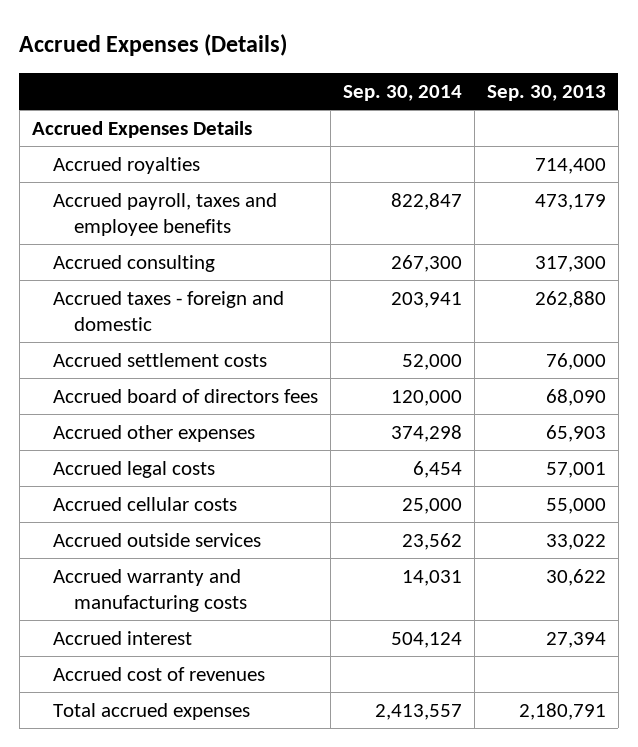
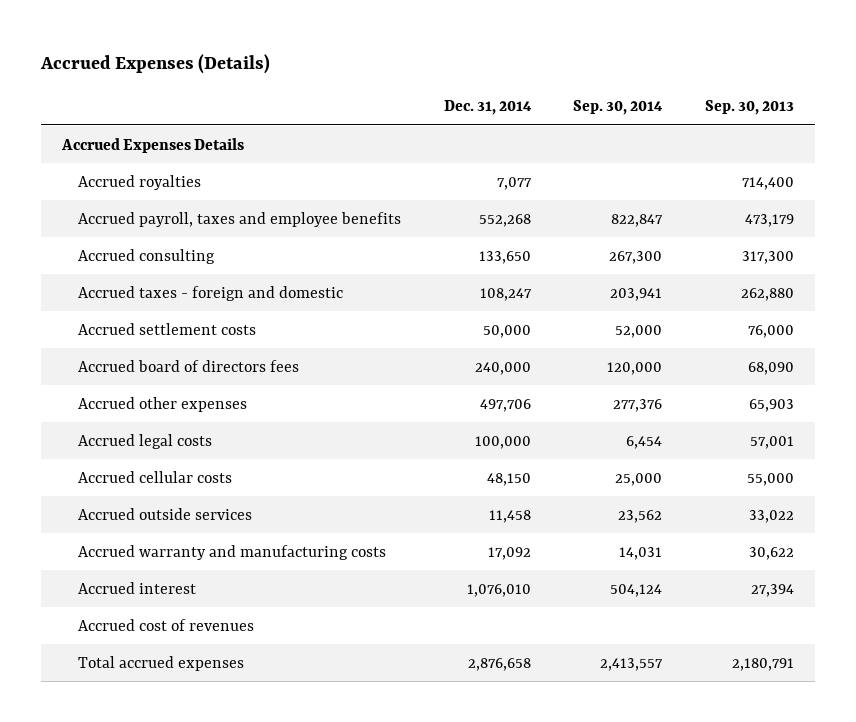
none -> [443,100,532,116] Dec. 31, 2014
[390,424,462,442] 374,298 -> [613,398,663,412] 277,376

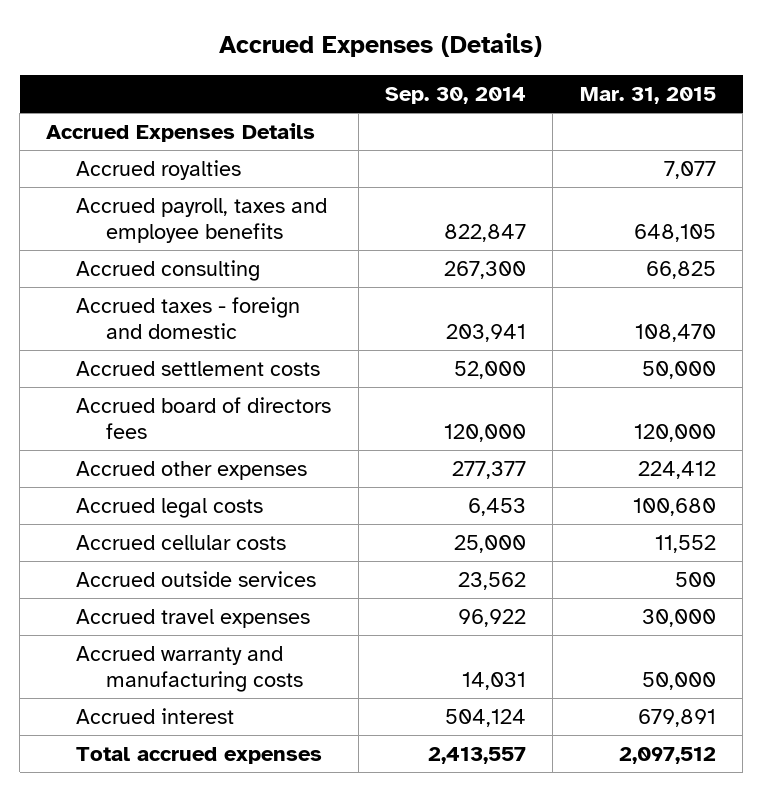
[443,100,532,116] Dec. 31, 2014 -> none
[704,100,794,116] Sep. 30, 2013 -> none
none -> [579,87,716,105] Mar. 31, 2015
[613,398,663,412] 277,376 -> [451,461,526,480] 277,377
[626,435,663,449] 6,454 -> [467,498,526,517] 6,453
none -> [76,609,311,629] Accrued travel expenses
[77,618,254,631] Accrued cost of revenues -> none

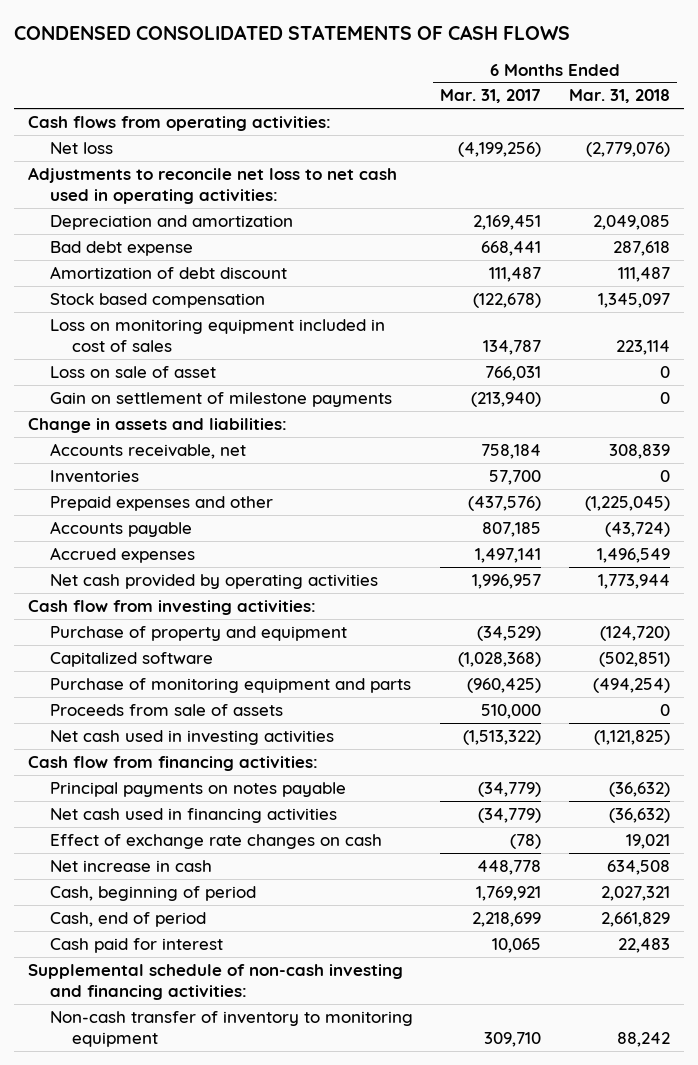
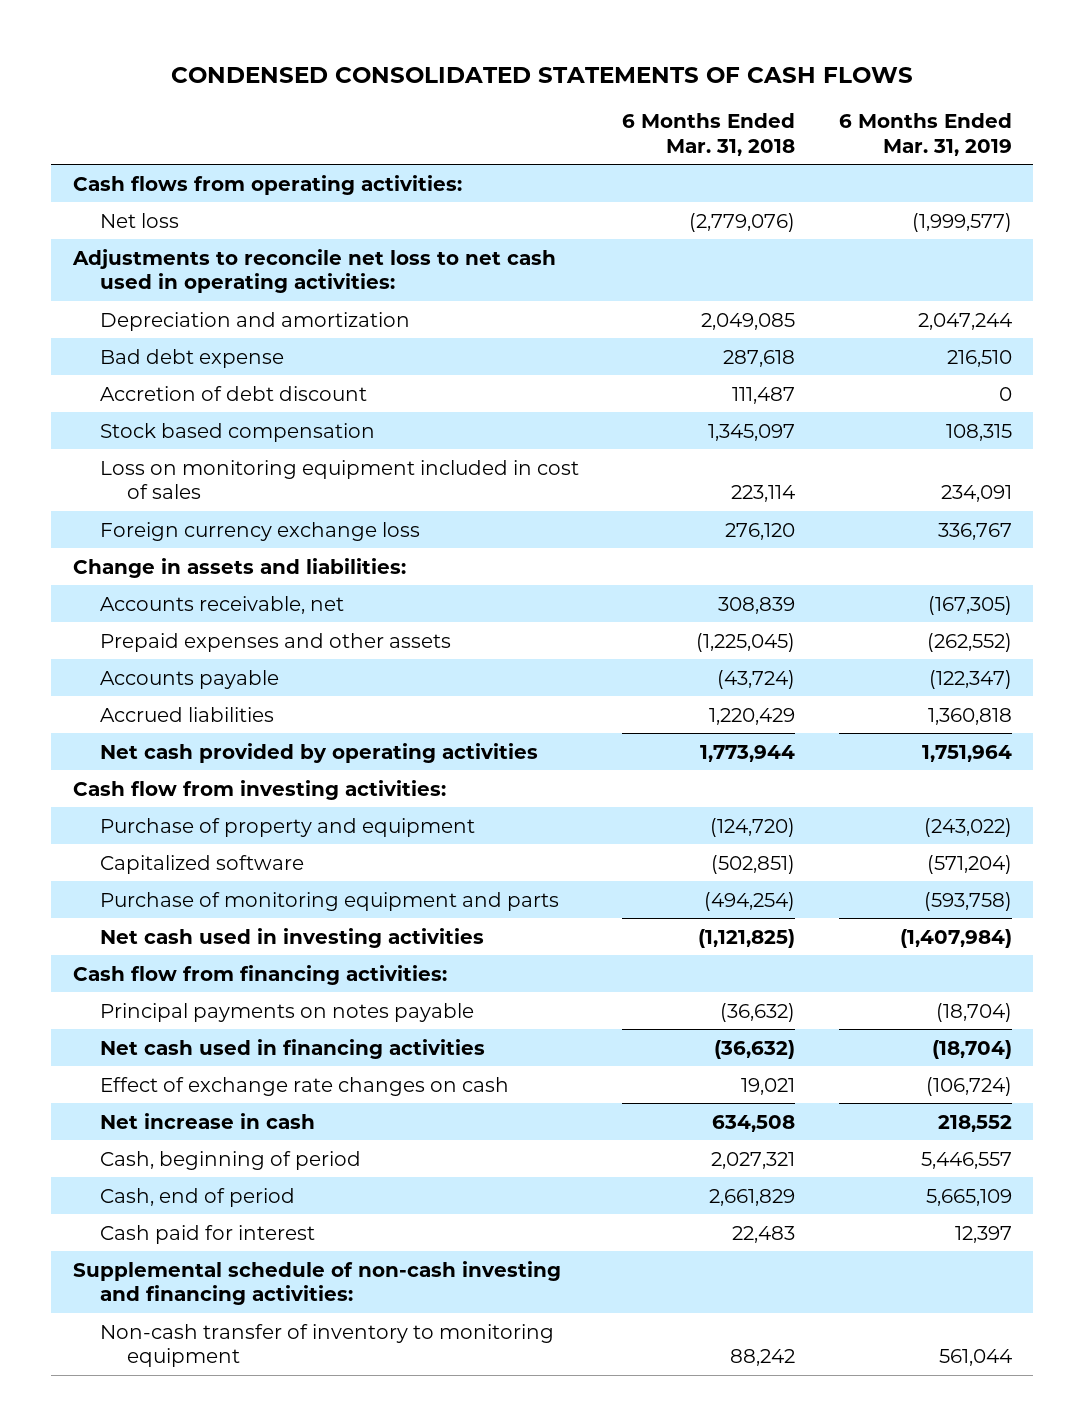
[440,89,542,104] Mar. 31, 2017 -> none
none -> [838,113,1012,156] 6 Months Ended Mar. 31, 2019
[49,265,287,279] Amortization of debt discount -> [100,385,368,401] Accretion of debt discount
[49,365,216,378] Loss on sale of asset -> none
[49,391,392,407] Gain on settlement of milestone payments -> none
none -> [100,521,421,541] Foreign currency exchange loss
[49,469,139,483] Inventories -> none
[49,495,273,511] Prepaid expenses and other -> [100,632,452,652] Prepaid expenses and other assets
[49,546,195,563] Accrued expenses -> [100,706,275,722] Accrued liabilities
[597,547,671,563] 1,496,549 -> [709,707,796,725] 1,220,429
[49,703,283,716] Proceeds from sale of assets -> none

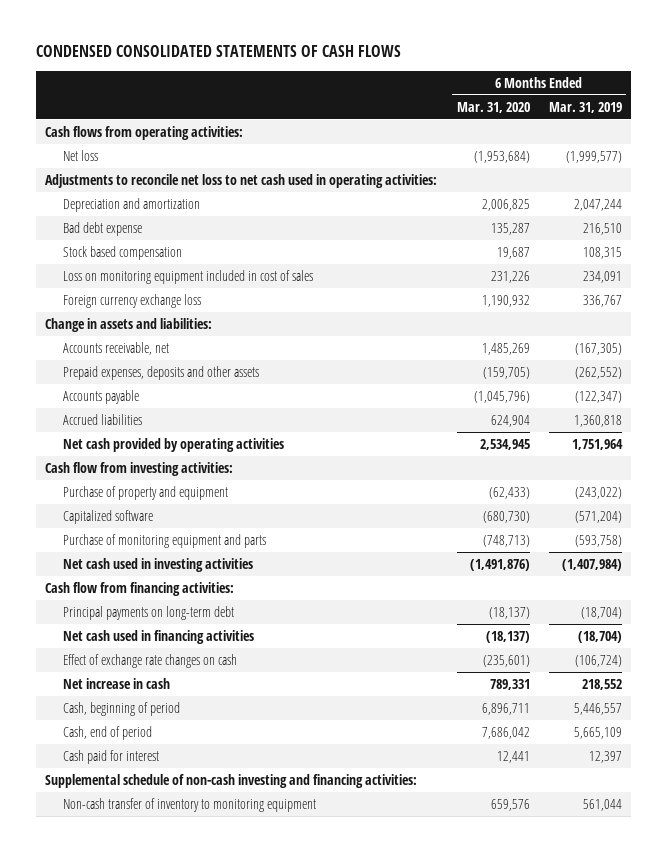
[622,113,796,156] 6 Months Ended Mar. 31, 2018 -> none
none -> [456,101,530,113] Mar. 31, 2020
[100,385,368,401] Accretion of debt discount -> none
[100,632,452,652] Prepaid expenses and other assets -> [63,365,260,380] Prepaid expenses, deposits and other assets
[100,1002,475,1022] Principal payments on notes payable -> [63,605,235,620] Principal payments on long-term debt

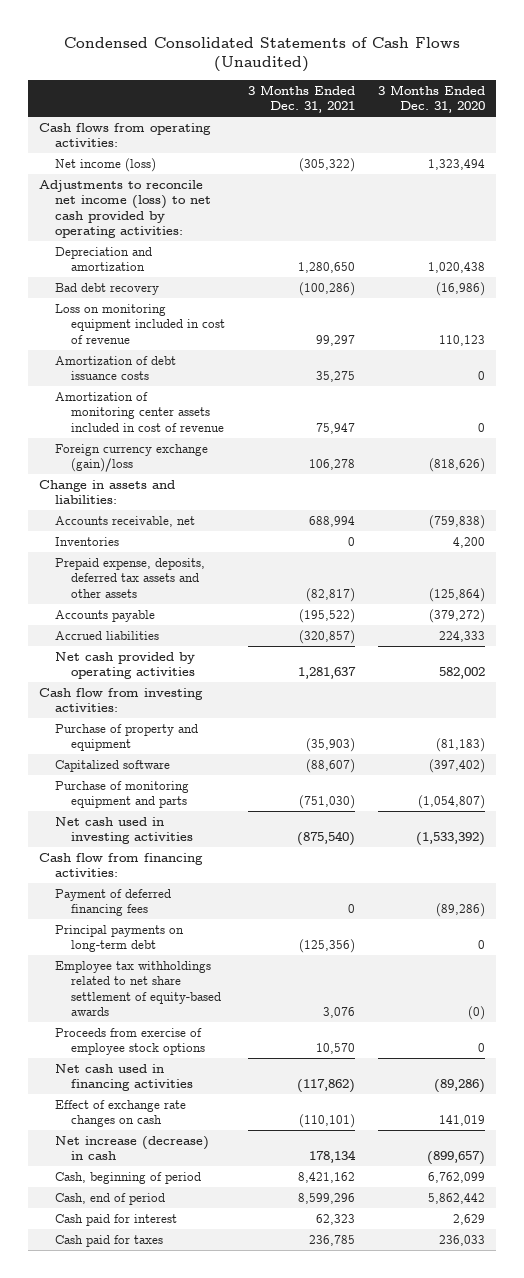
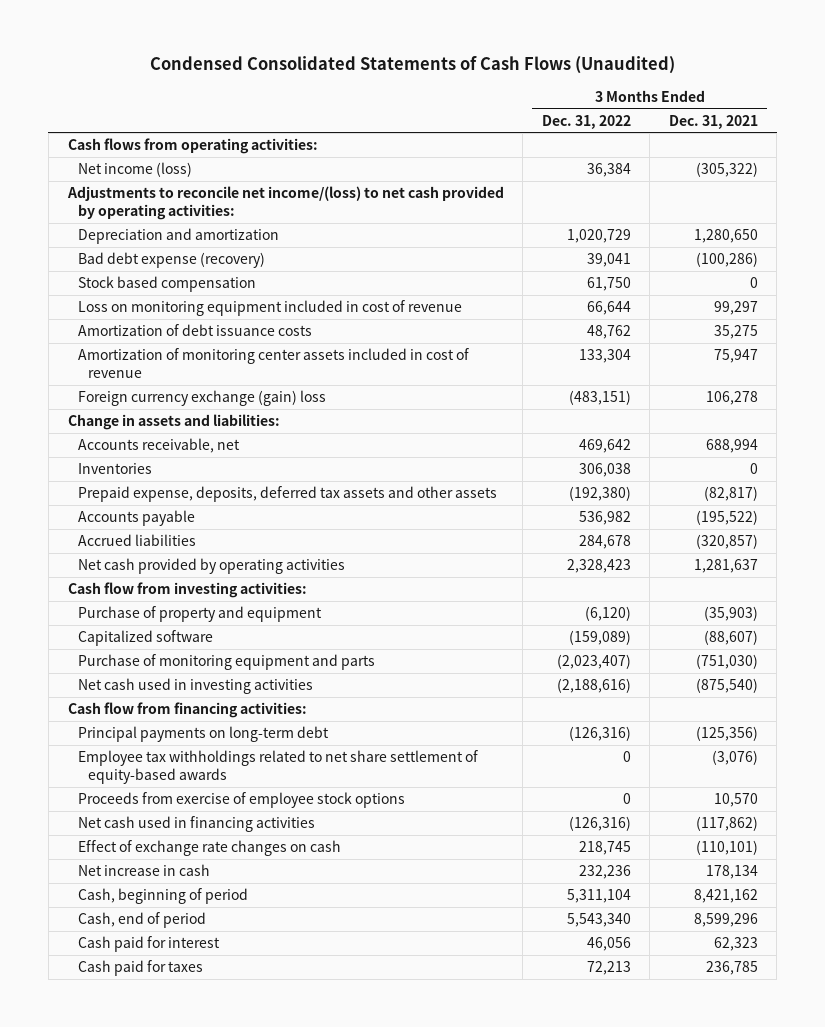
[377,84,485,114] 3 Months Ended Dec. 31, 2020 -> none
none -> [541,114,631,129] Dec. 31, 2022
[39,179,212,239] Adjustments to reconcile net income (loss) to net cash provided by operating activities: -> [66,186,504,221] Adjustments to reconcile net income/(loss) to net cash provided by operating activities:
[55,282,160,295] Bad debt recovery -> [77,252,265,269] Bad debt expense (recovery)
none -> [77,276,256,293] Stock based compensation
[55,443,209,473] Foreign currency exchange (gain)/loss -> [77,390,326,407] Foreign currency exchange (gain) loss
[55,888,172,917] Payment of deferred financing fees -> none
[322,1007,355,1019] 3,076 -> [711,750,758,766] (3,076)
[55,1135,210,1161] Net increase (decrease) in cash -> [77,864,210,877] Net increase in cash

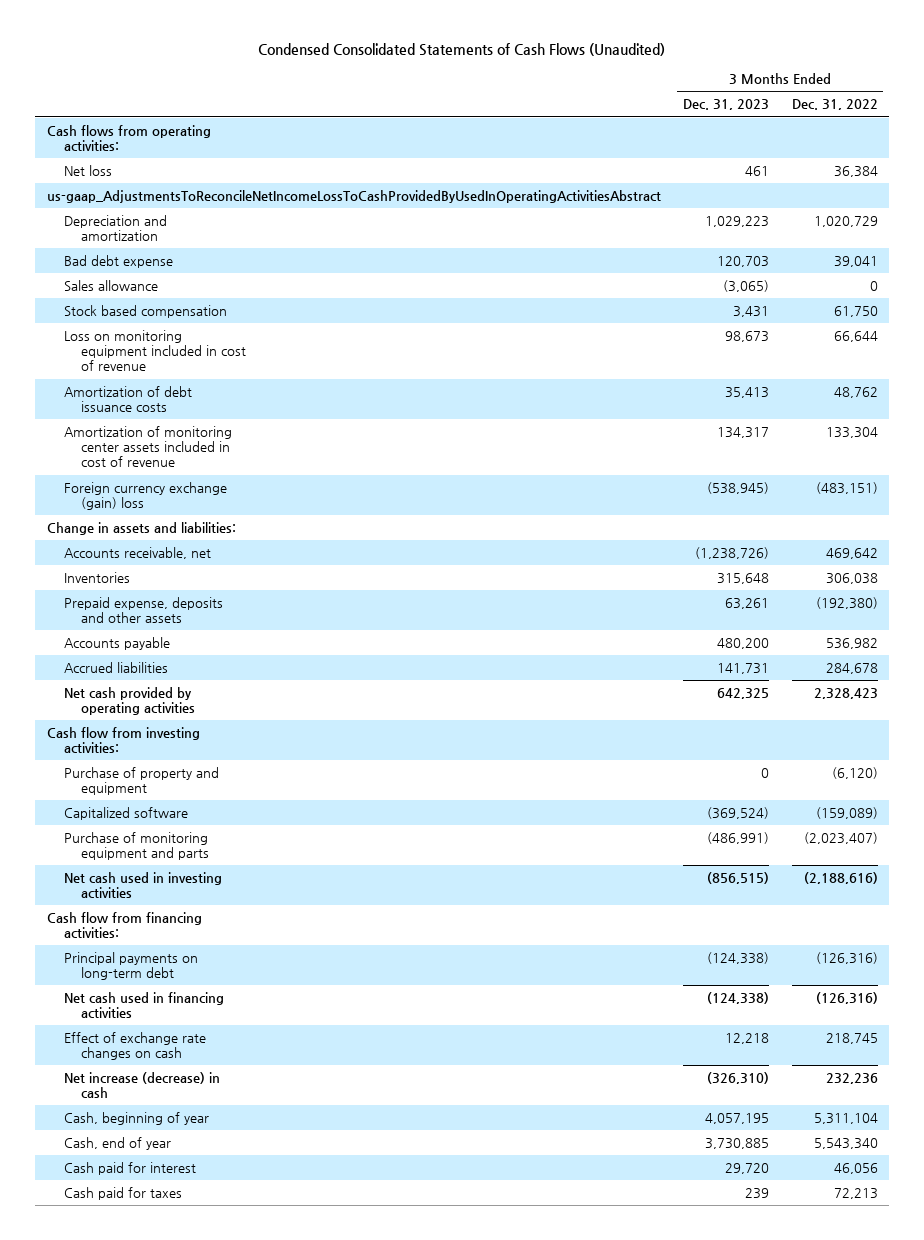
[668,114,758,129] Dec. 31, 2021 -> none
none -> [683,99,770,111] Dec. 31, 2023
[77,162,192,178] Net income (loss) -> [63,164,112,176] Net loss
[66,186,504,221] Adjustments to reconcile net income/(loss) to net cash provided by operating activities: -> [46,189,661,203] us-gaap_AdjustmentsToReconcileNetIncomeLossToCashProvidedByUsedInOperatingActivitiesAbstract
[77,252,265,269] Bad debt expense (recovery) -> [63,254,173,268] Bad debt expense
none -> [63,279,158,291] Sales allowance
[77,486,497,503] Prepaid expense, deposits, deferred tax assets and other assets -> [63,596,223,624] Prepaid expense, deposits and other assets
[77,750,478,785] Employee tax withholdings related to net share settlement of equity-based awards -> none
[77,792,405,809] Proceeds from exercise of employee stock options -> none
[77,864,210,877] Net increase in cash -> [63,1071,220,1099] Net increase (decrease) in cash
[77,888,248,905] Cash, beginning of period -> [63,1111,209,1125] Cash, beginning of year
[77,912,206,929] Cash, end of period -> [63,1136,171,1150] Cash, end of year

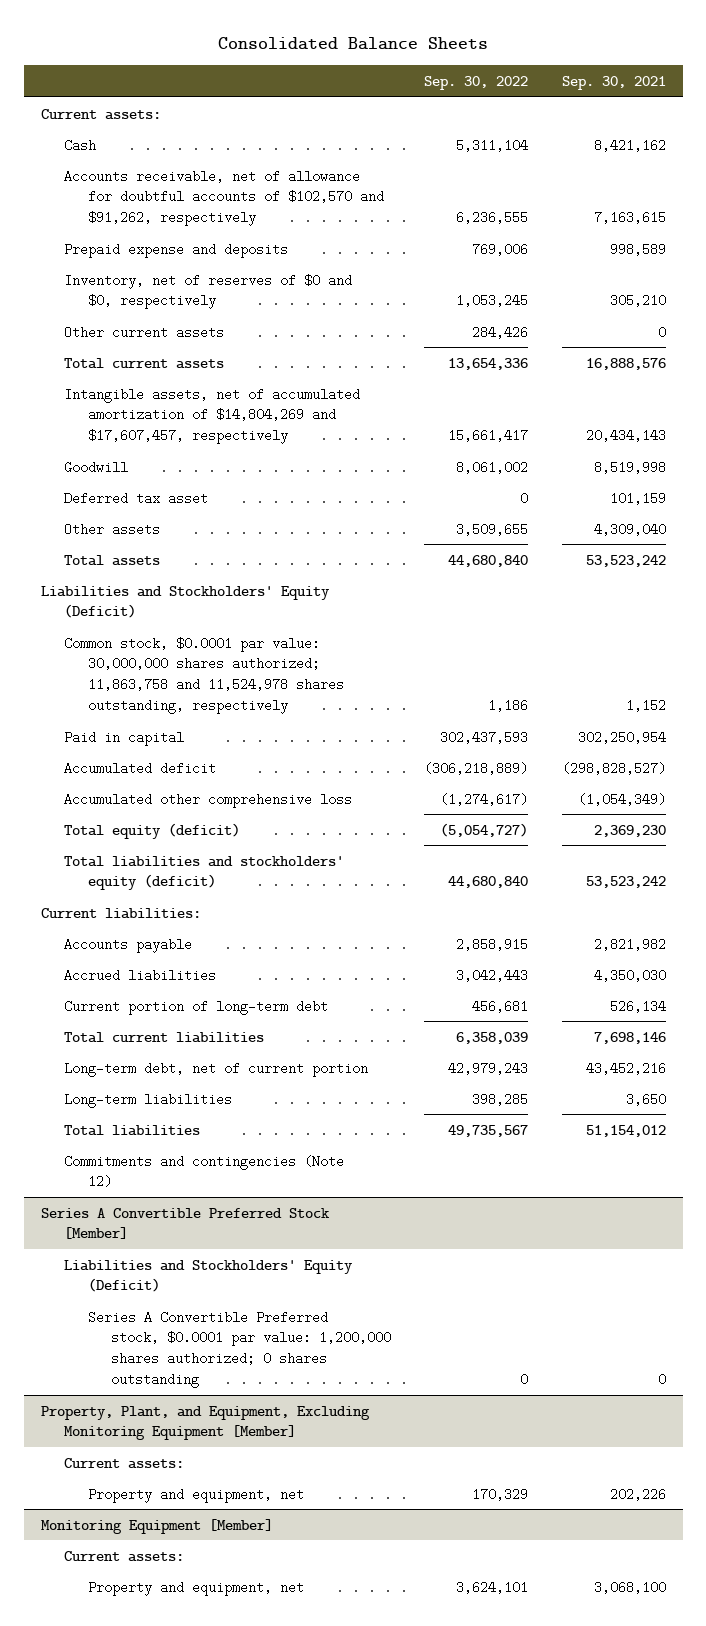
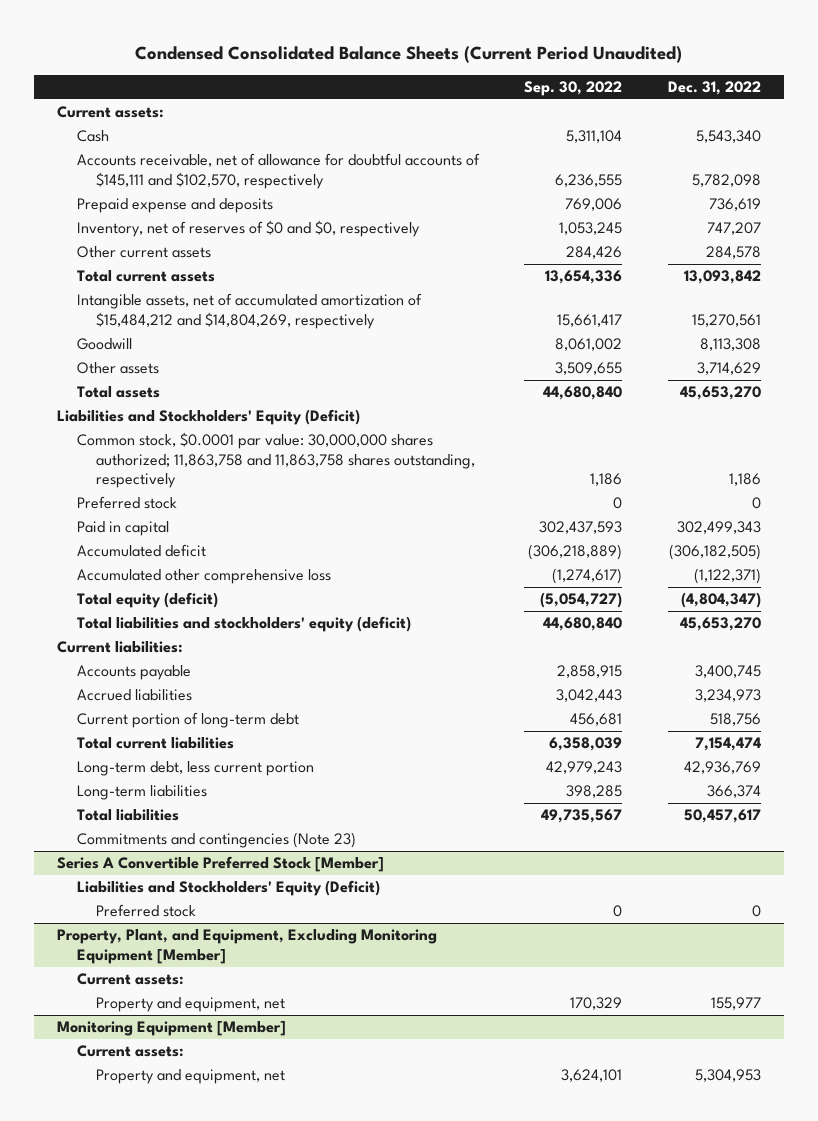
[218,36,489,50] Consolidated Balance Sheets -> [135,45,683,63] Condensed Consolidated Balance Sheets (Current Period Unaudited)
[561,75,666,90] Sep. 30, 2021 -> none
none -> [668,81,762,96] Dec. 31, 2022
[64,169,384,227] Accounts receivable, net of allowance for doubtful accounts of $102,570 and $91,262, respectively -> [76,153,480,189] Accounts receivable, net of allowance for doubtful accounts of $145,111 and $102,570, respectively
[64,387,361,445] Intangible assets, net of accumulated amortization of $14,804,269 and $17,607,457, respectively -> [76,293,422,329] Intangible assets, net of accumulated amortization of $15,484,212 and $14,804,269, respectively
[64,491,209,505] Deferred tax asset -> none
[64,636,344,715] Common stock, $0.0001 par value: 30,000,000 shares authorized; 11,863,758 and 11,524,978 shares outstanding, respectively -> [76,432,476,489] Common stock, $0.0001 par value: 30,000,000 shares authorized; 11,863,758 and 11,863,758 shares outstanding, respectively
none -> [76,496,177,510] Preferred stock
[64,1061,369,1077] Long-term debt, net of current portion -> [76,761,314,777] Long-term debt, less current portion
[64,1154,345,1189] Commitments and contingencies (Note 12) -> [76,832,356,849] Commitments and contingencies (Note 23)
[87,1310,392,1389] Series A Convertible Preferred stock, $0.0001 par value: 1,200,000 shares authorized; 0 shares outstanding -> [96,904,197,918] Preferred stock

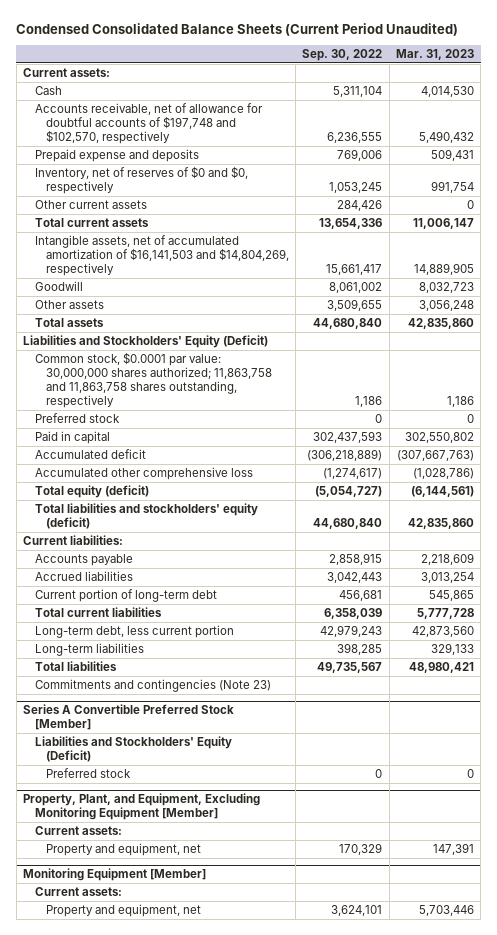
[668,81,762,96] Dec. 31, 2022 -> none
none -> [395,49,474,61] Mar. 31, 2023
[76,153,480,189] Accounts receivable, net of allowance for doubtful accounts of $145,111 and $102,570, respectively -> [34,102,263,145] Accounts receivable, net of allowance for doubtful accounts of $197,748 and $102,570, respectively
[76,293,422,329] Intangible assets, net of accumulated amortization of $15,484,212 and $14,804,269, respectively -> [34,234,290,277] Intangible assets, net of accumulated amortization of $16,141,503 and $14,804,269, respectively

